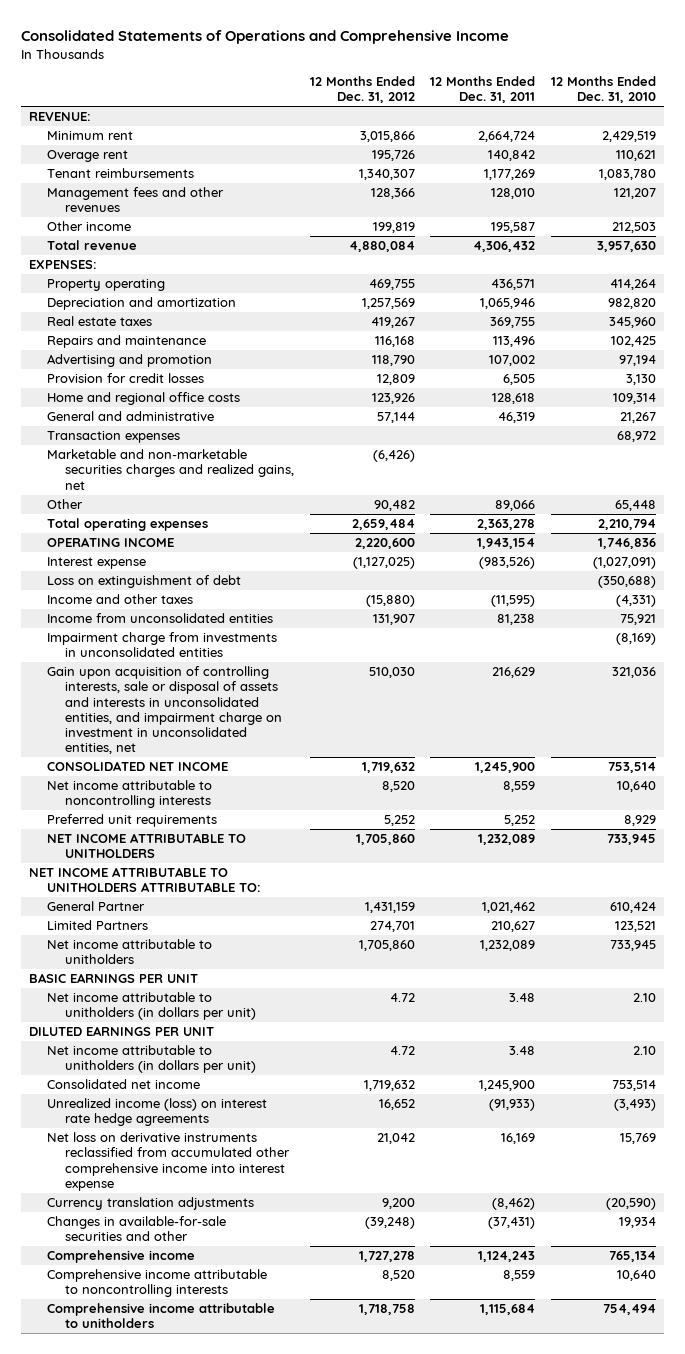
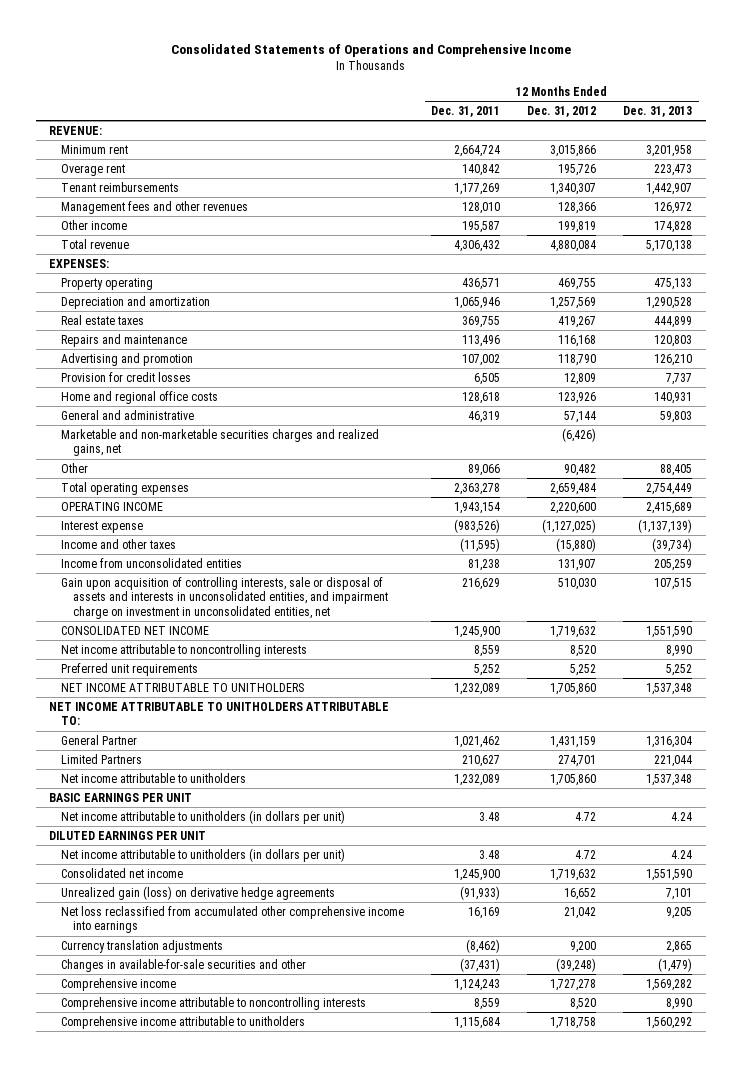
[551,75,657,104] 12 Months Ended Dec. 31, 2010 -> none
none -> [623,105,693,117] Dec. 31, 2013
[47,431,181,444] Transaction expenses -> none
[47,575,242,589] Loss on extinguishment of debt -> none
[47,632,278,658] Impairment charge from investments in unconsolidated entities -> none
[47,1098,268,1127] Unrealized income (loss) on interest rate hedge agreements -> [61,885,336,900] Unrealized gain (loss) on derivative hedge agreements
[47,1132,291,1191] Net loss on derivative instruments reclassified from accumulated other comprehensive income into interest expense -> [61,905,405,934] Net loss reclassified from accumulated other comprehensive income into earnings

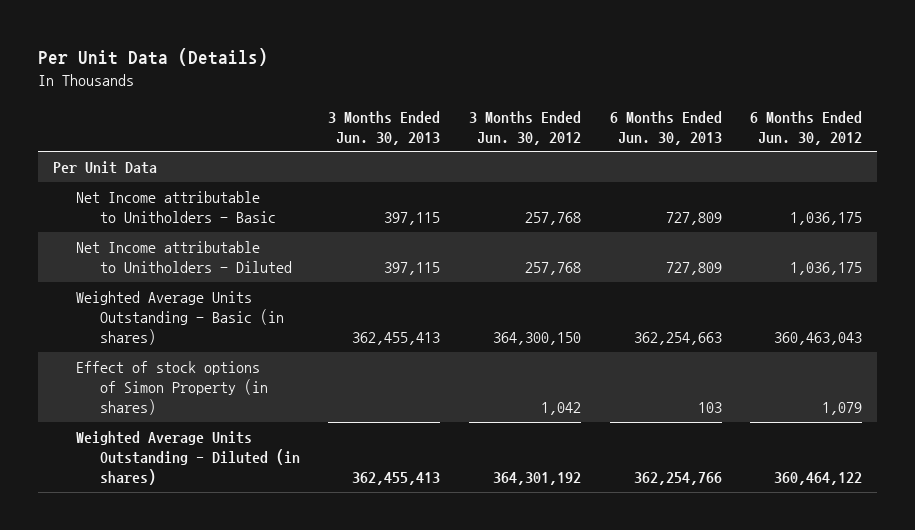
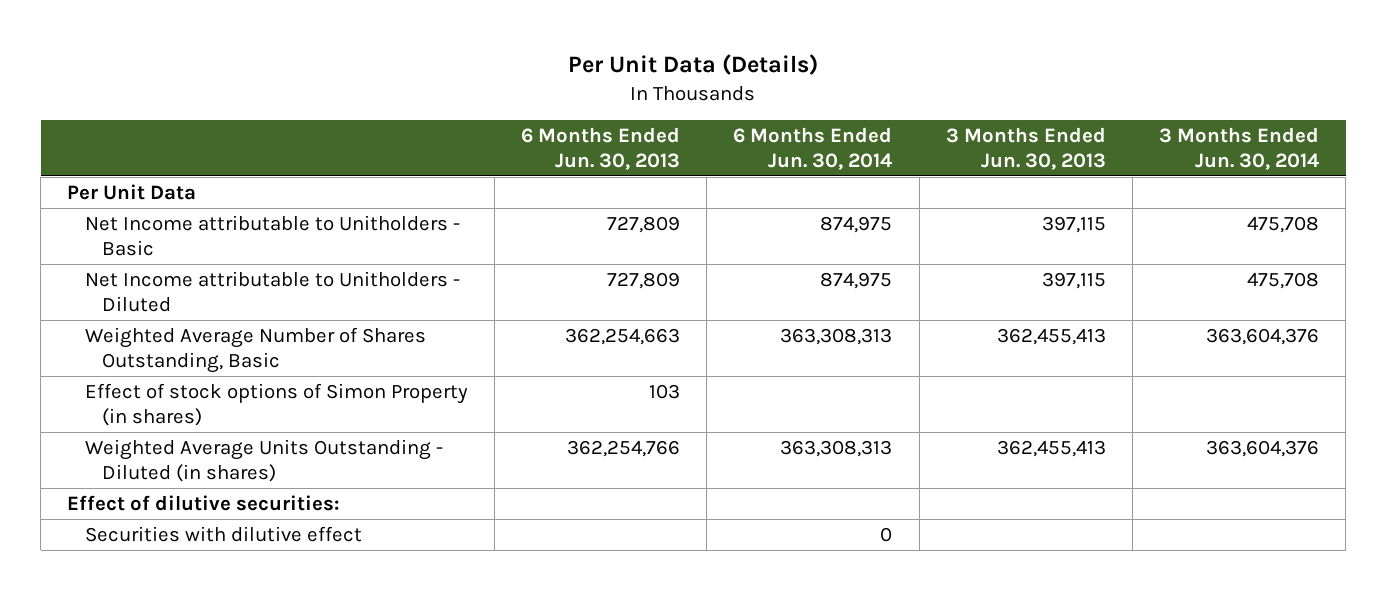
[468,110,581,145] 3 Months Ended Jun. 30, 2012 -> none
[750,110,863,145] 6 Months Ended Jun. 30, 2012 -> none
none -> [733,126,893,170] 6 Months Ended Jun. 30, 2014
none -> [1159,126,1320,170] 3 Months Ended Jun. 30, 2014
[76,291,284,346] Weighted Average Units Outstanding - Basic (in shares) -> [84,326,426,373] Weighted Average Number of Shares Outstanding, Basic
none -> [67,494,341,511] Effect of dilutive securities:
none -> [84,525,362,542] Securities with dilutive effect

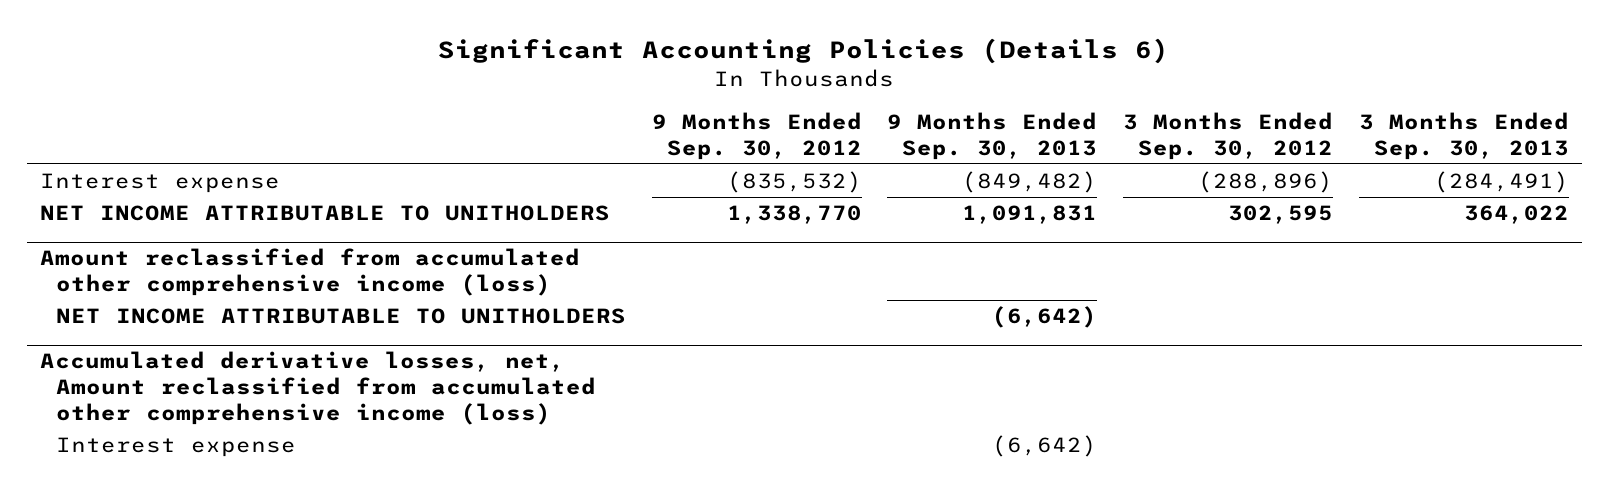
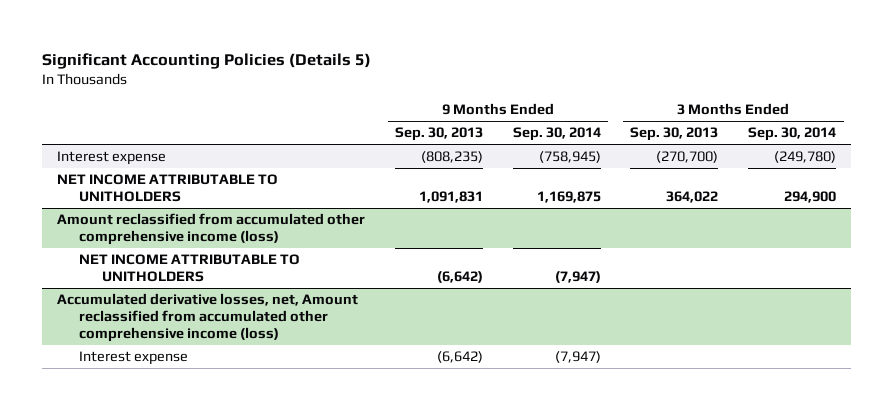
[438,38,1170,65] Significant Accounting Policies (Details 6) -> [42,52,372,69] Significant Accounting Policies (Details 5)
[651,111,862,160] 9 Months Ended Sep. 30, 2012 -> none
[1123,111,1334,160] 3 Months Ended Sep. 30, 2012 -> none
none -> [512,127,601,142] Sep. 30, 2014
none -> [748,127,837,142] Sep. 30, 2014
[962,171,1098,194] (849,482) -> [421,151,484,164] (808,235)
[1433,171,1569,194] (284,491) -> [656,151,719,164] (270,700)

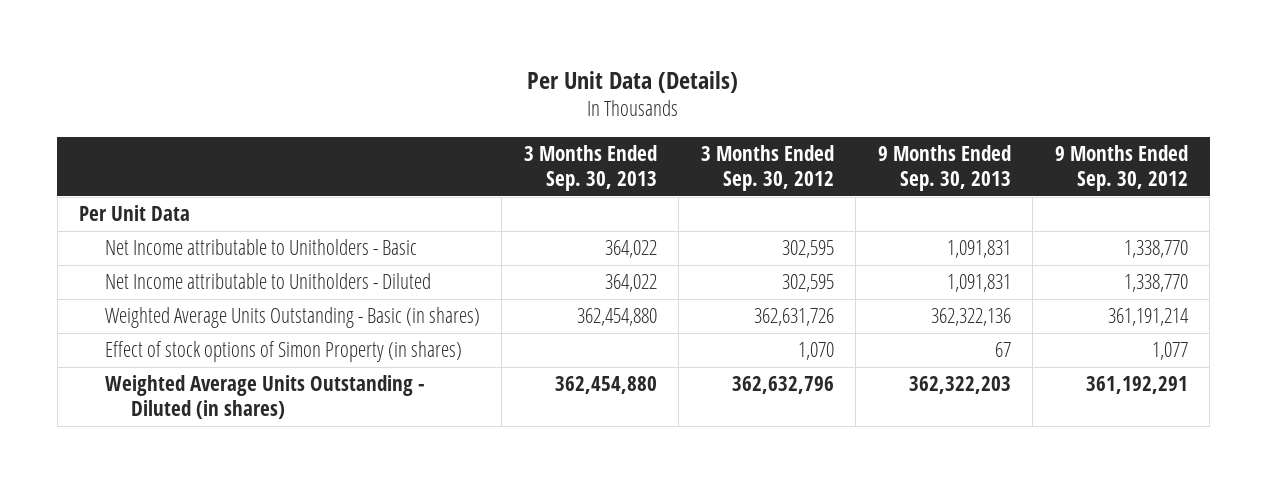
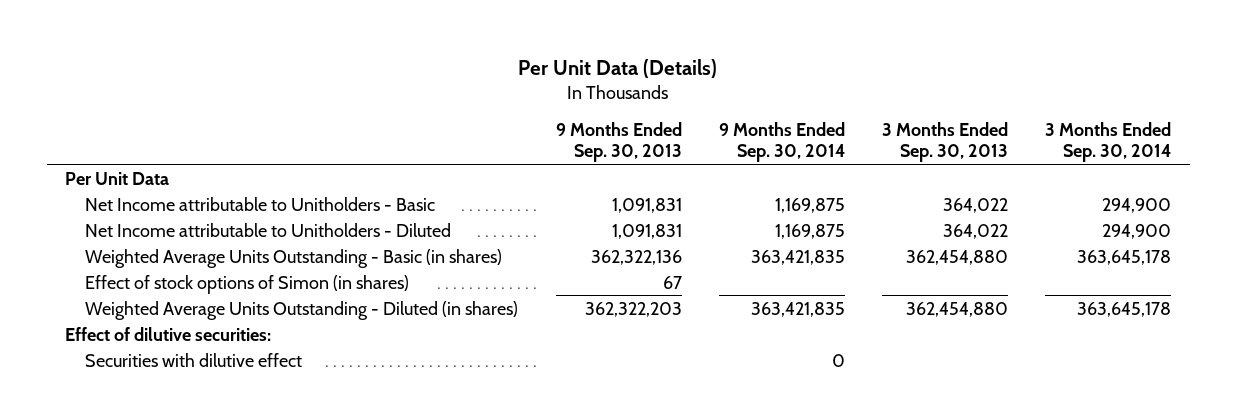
[700,145,834,191] 3 Months Ended Sep. 30, 2012 -> none
[1054,145,1188,191] 9 Months Ended Sep. 30, 2012 -> none
none -> [718,122,845,163] 9 Months Ended Sep. 30, 2014
none -> [1045,122,1172,163] 3 Months Ended Sep. 30, 2014
[104,341,462,363] Effect of stock options of Simon Property (in shares) -> [85,274,410,294] Effect of stock options of Simon (in shares)
none -> [65,326,272,341] Effect of dilutive securities:
none -> [85,352,303,367] Securities with dilutive effect

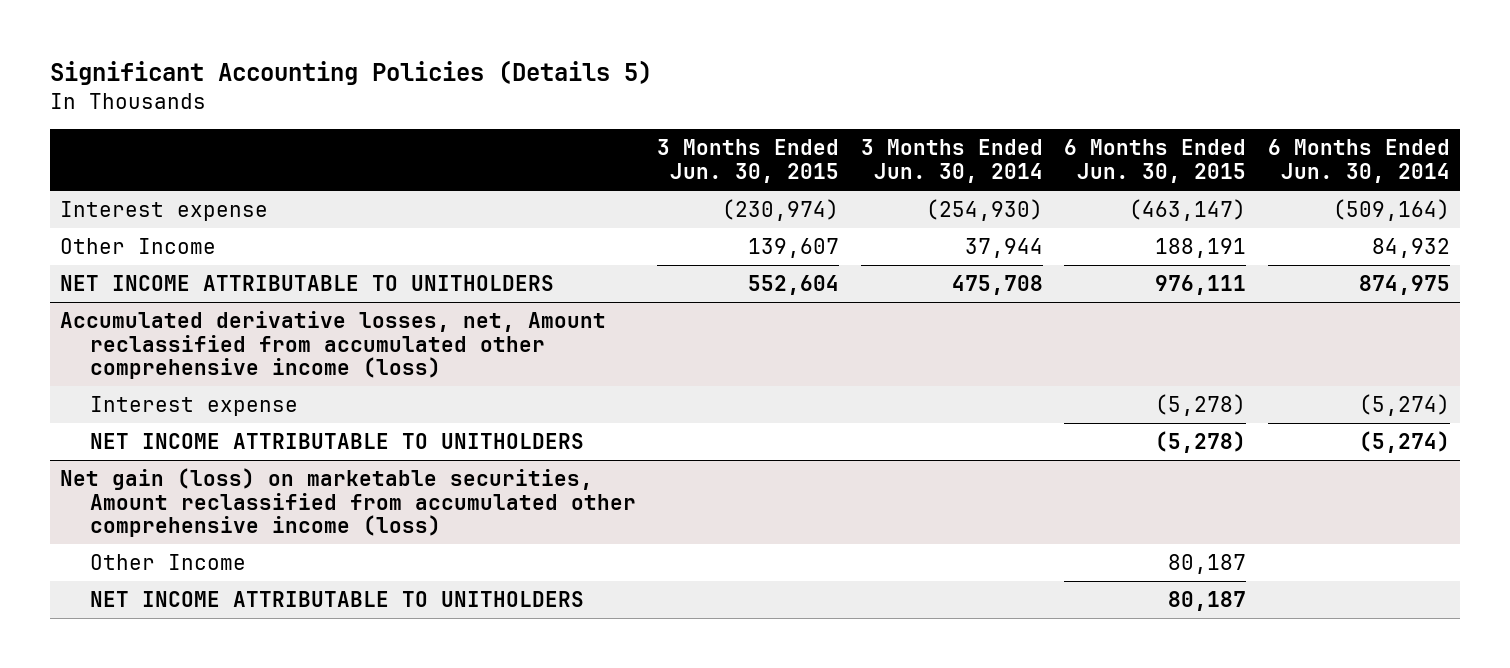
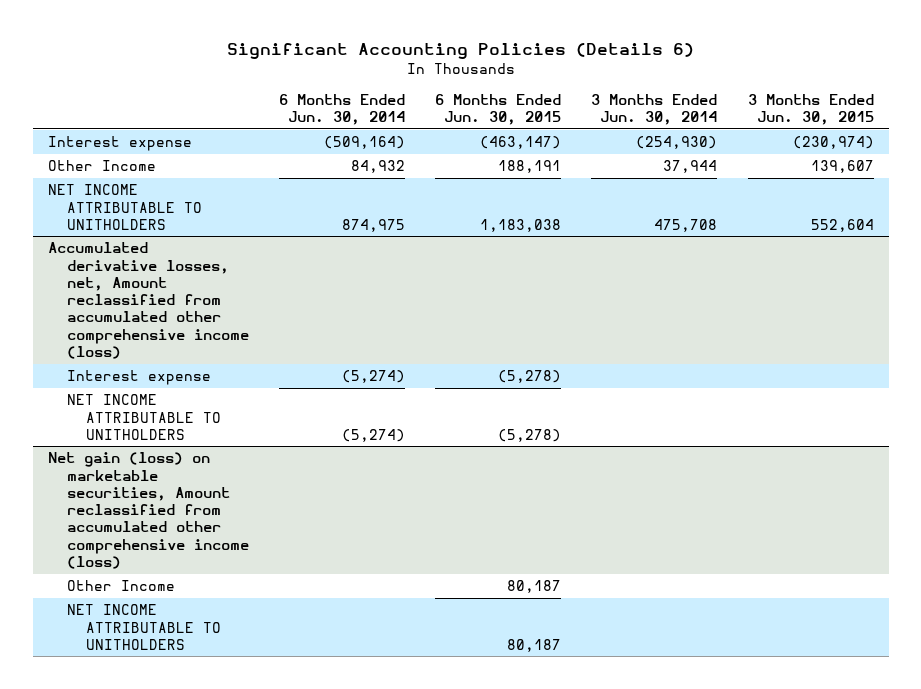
[49,60,652,86] Significant Accounting Policies (Details 5) -> [226,42,694,59] Significant Accounting Policies (Details 6)
[1155,274,1247,295] 976,111 -> [480,218,562,232] 1,183,038

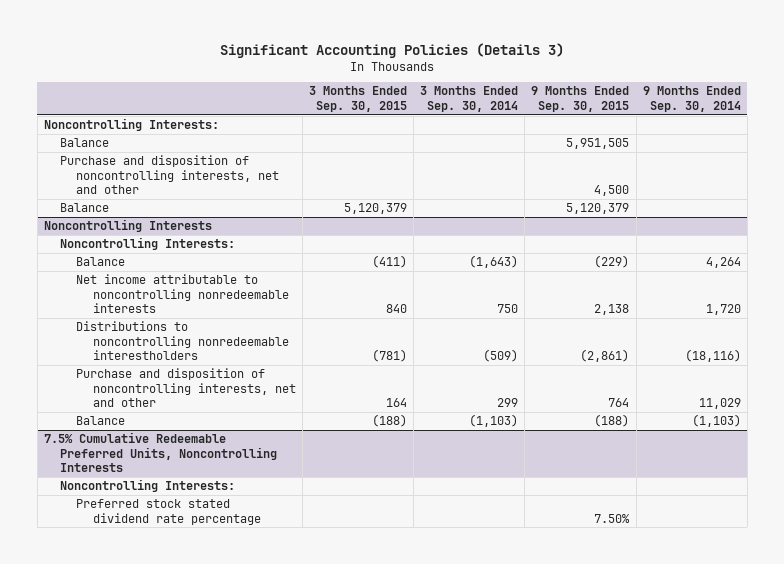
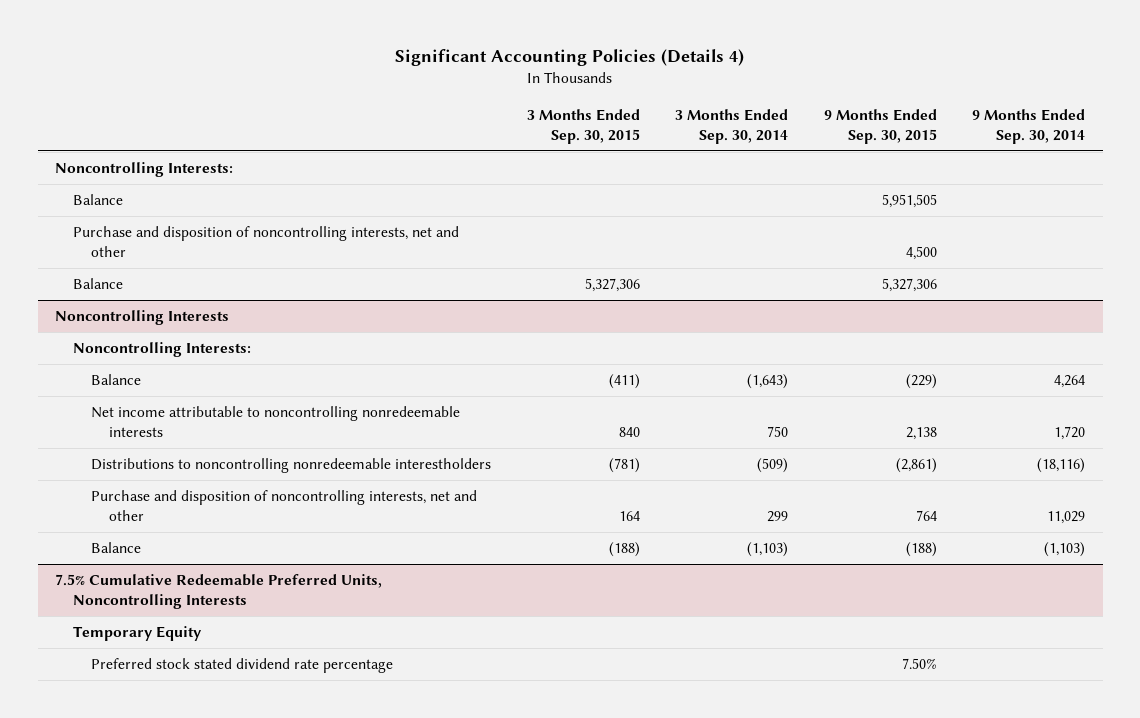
[220,43,565,59] Significant Accounting Policies (Details 3) -> [395,48,745,66] Significant Accounting Policies (Details 4)
[343,203,407,215] 5,120,379 -> [584,277,640,292] 5,327,306
[566,203,630,215] 5,120,379 -> [881,277,937,292] 5,327,306
[60,479,236,493] Noncontrolling Interests: -> none
none -> [73,625,203,641] Temporary Equity

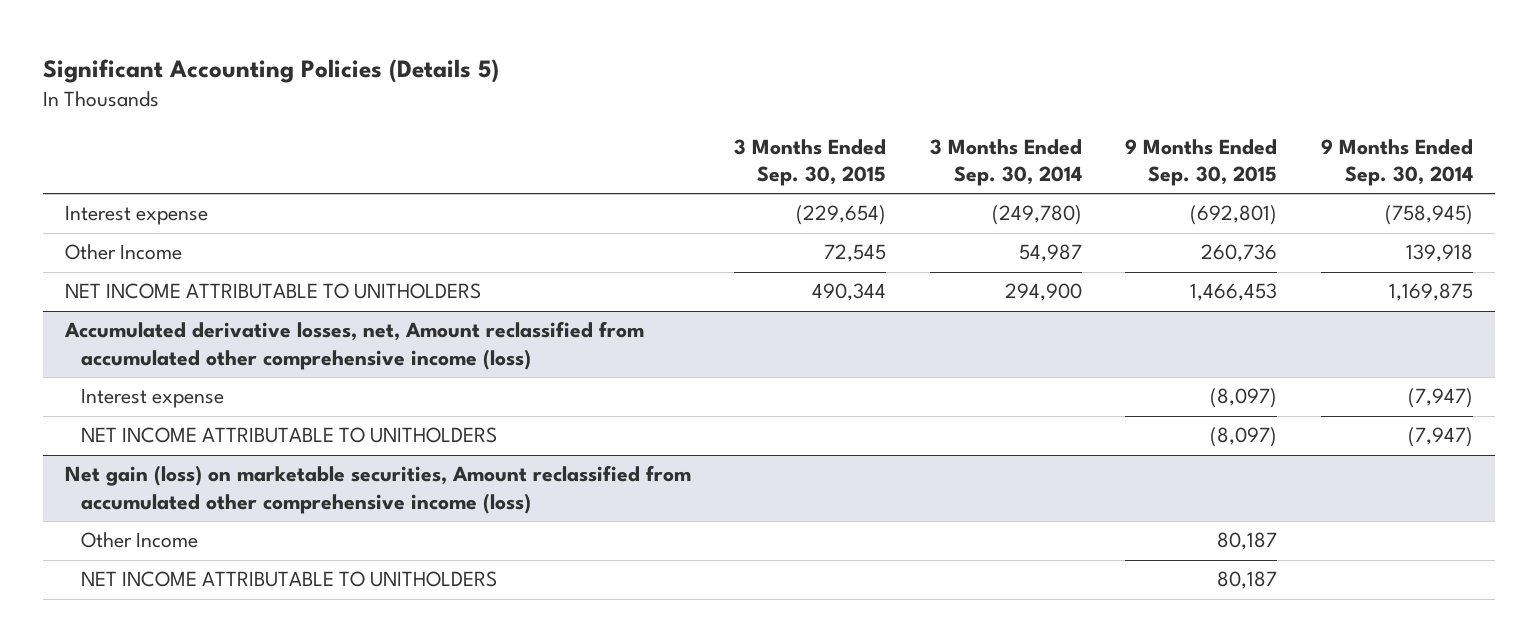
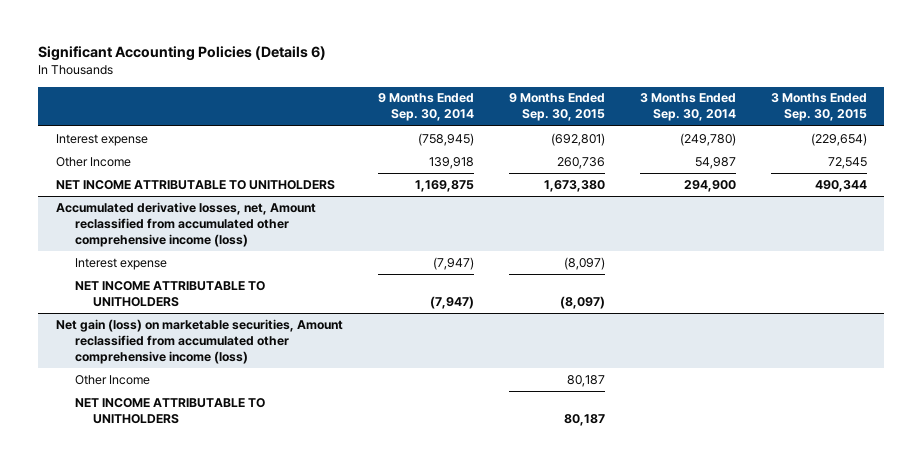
[43,58,500,83] Significant Accounting Policies (Details 5) -> [38,46,327,62] Significant Accounting Policies (Details 6)
[1190,283,1278,302] 1,466,453 -> [543,179,605,192] 1,673,380

